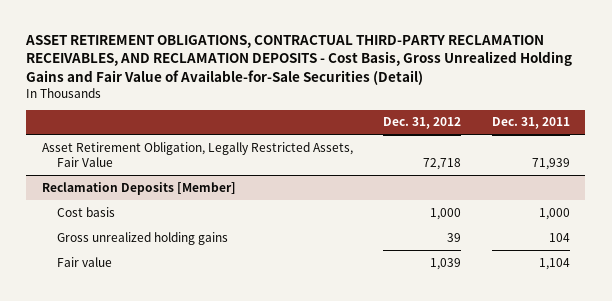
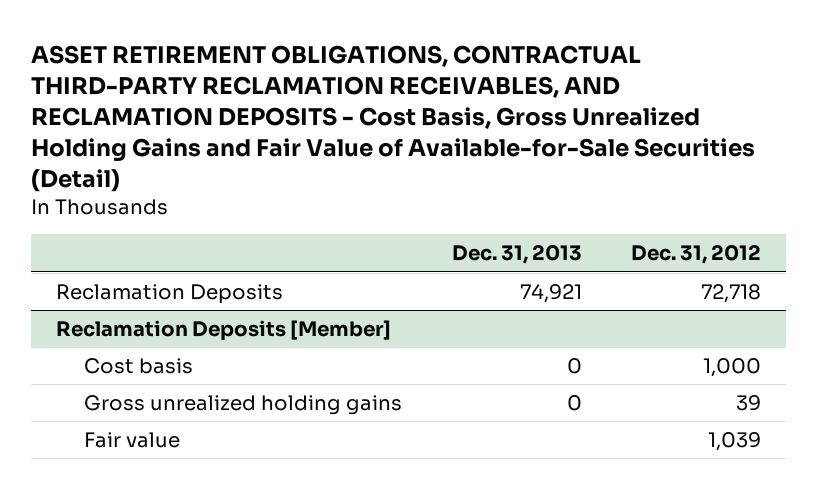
[492,117,571,130] Dec. 31, 2011 -> none
none -> [451,244,582,265] Dec. 31, 2013
[41,141,353,168] Asset Retirement Obligation, Legally Restricted Assets, Fair Value -> [56,284,284,305] Reclamation Deposits

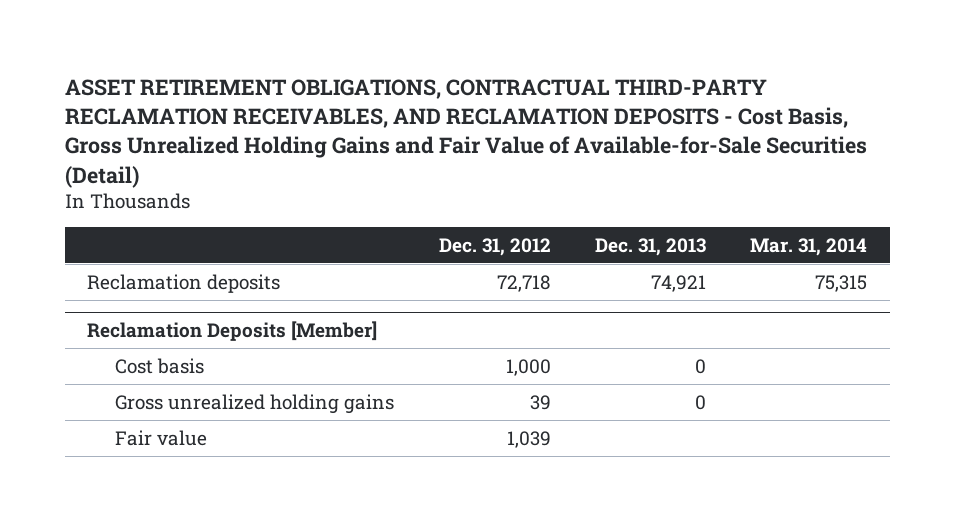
none -> [750,237,868,256] Mar. 31, 2014
[56,284,284,305] Reclamation Deposits -> [87,273,281,293] Reclamation deposits

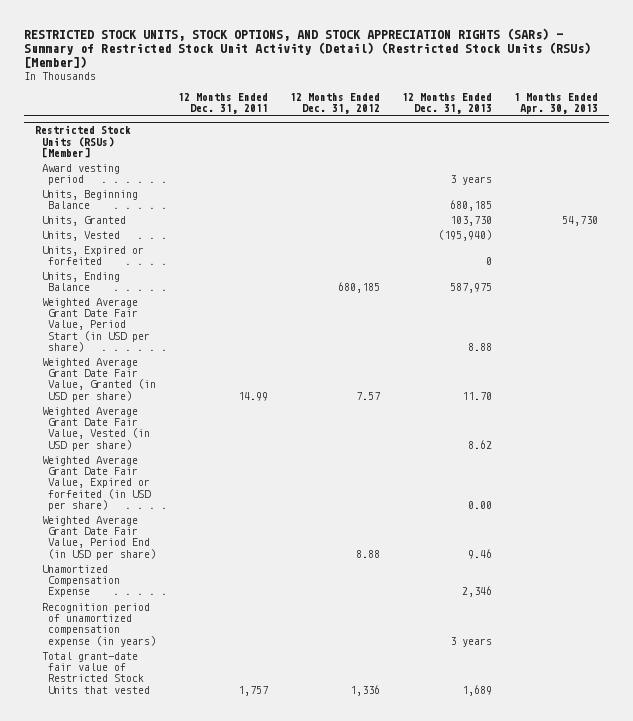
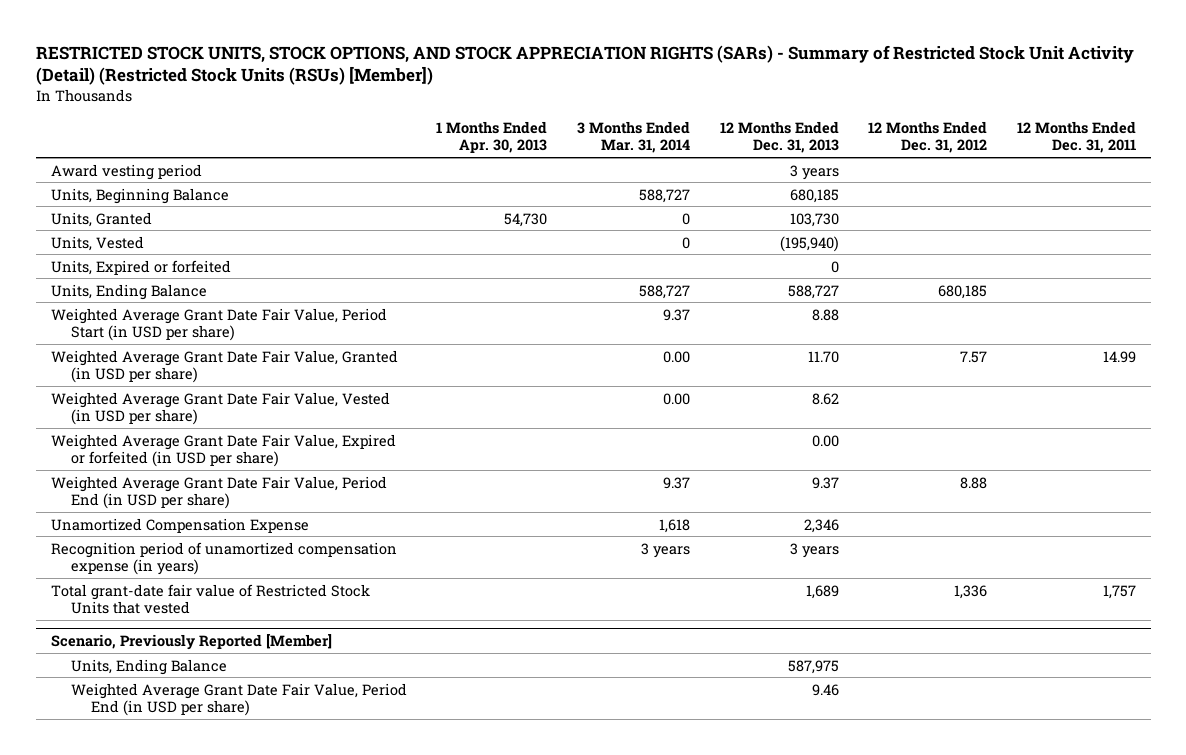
none -> [576,121,690,154] 3 Months Ended Mar. 31, 2014
[35,125,132,159] Restricted Stock Units (RSUs) [Member] -> none
[449,283,492,294] 587,975 -> [787,284,839,299] 588,727
[467,548,492,559] 9.46 -> [811,476,839,489] 9.37
none -> [50,634,332,651] Scenario, Previously Reported [Member]
none -> [70,658,227,675] Units, Ending Balance
none -> [70,682,407,716] Weighted Average Grant Date Fair Value, Period End (in USD per share)

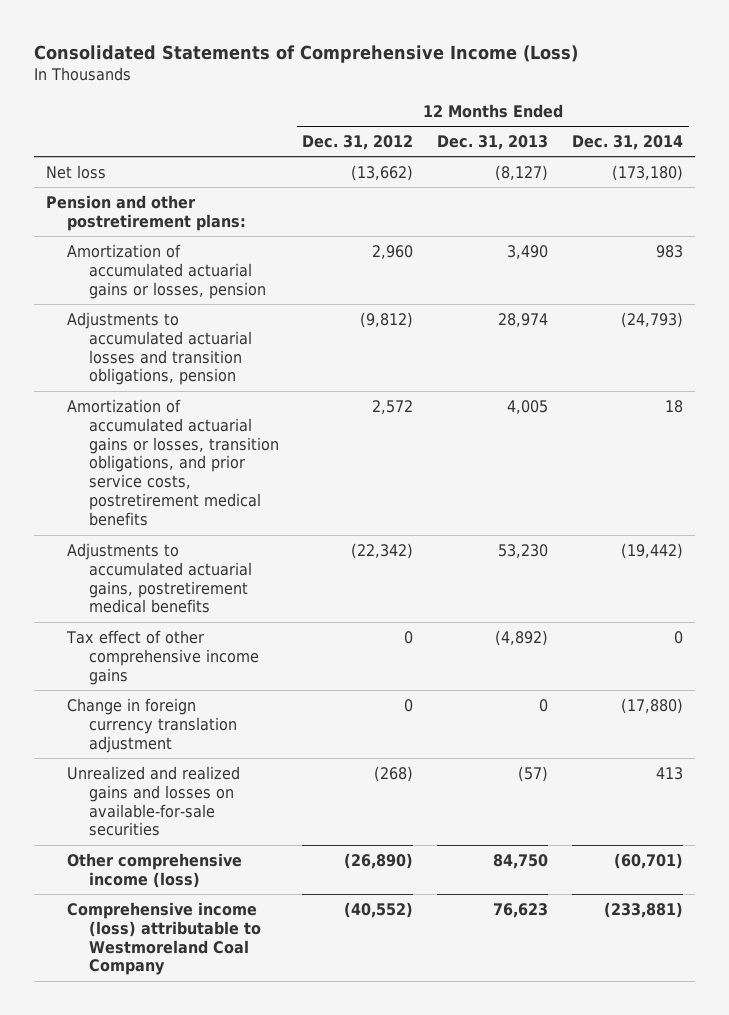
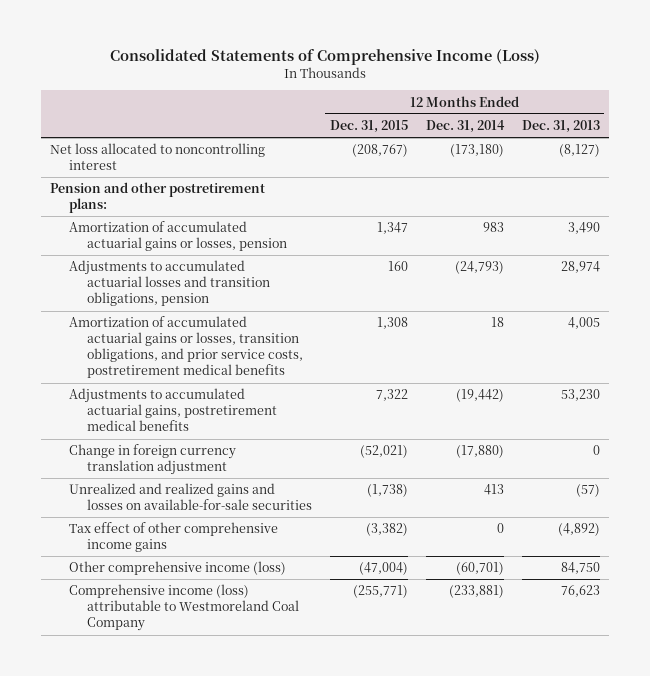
[302,135,414,151] Dec. 31, 2012 -> none
none -> [329,120,408,134] Dec. 31, 2015
[46,164,107,179] Net loss -> [50,143,266,171] Net loss allocated to noncontrolling interest
[66,629,259,685] Tax effect of other comprehensive income gains -> [68,522,278,553] Tax effect of other comprehensive income gains

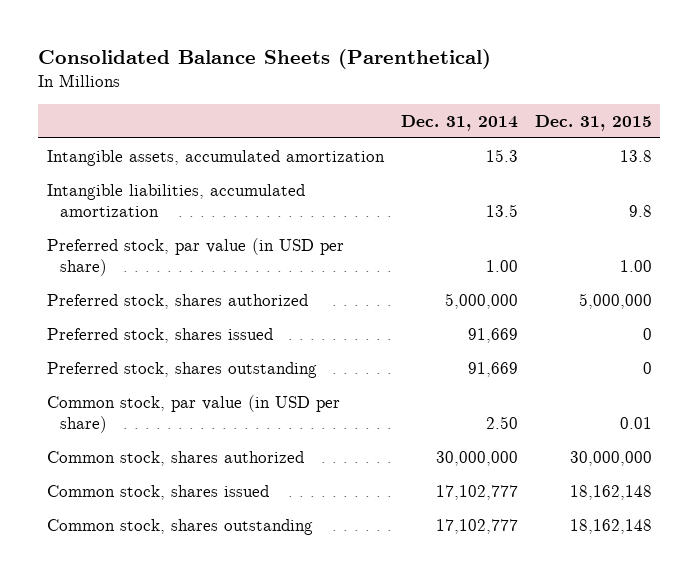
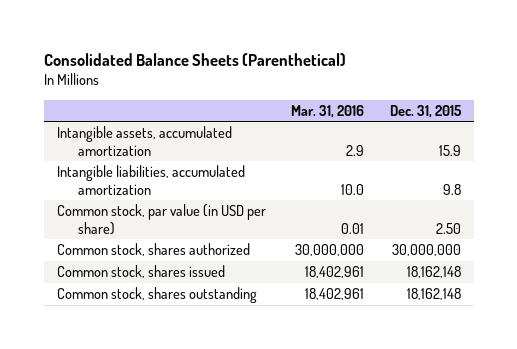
[400,114,518,131] Dec. 31, 2014 -> none
none -> [291,104,365,118] Mar. 31, 2016
[619,149,652,162] 13.8 -> [438,144,461,156] 15.9
[46,237,344,277] Preferred stock, par value (in USD per share) -> none
[46,293,308,309] Preferred stock, shares authorized -> none
[46,327,273,343] Preferred stock, shares issued -> none
[46,361,317,378] Preferred stock, shares outstanding -> none
[619,417,652,430] 0.01 -> [435,222,461,234] 2.50

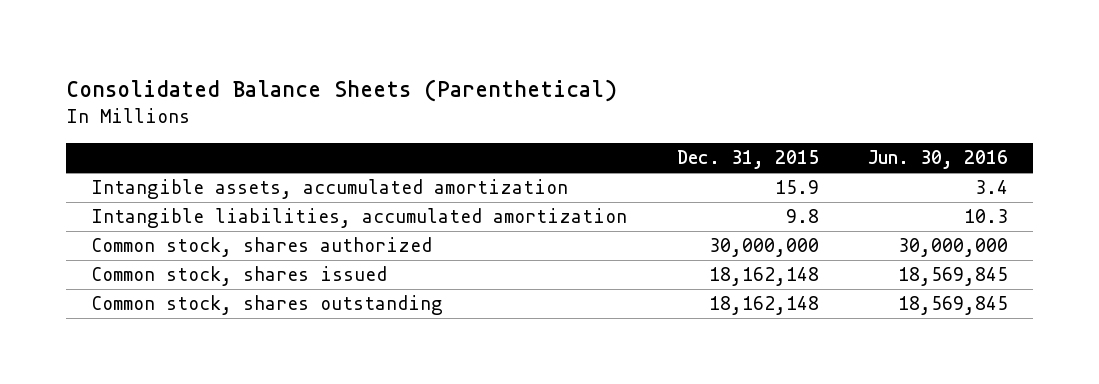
[291,104,365,118] Mar. 31, 2016 -> none
none -> [868,150,1009,170] Jun. 30, 2016
[56,204,266,235] Common stock, par value (in USD per share) -> none

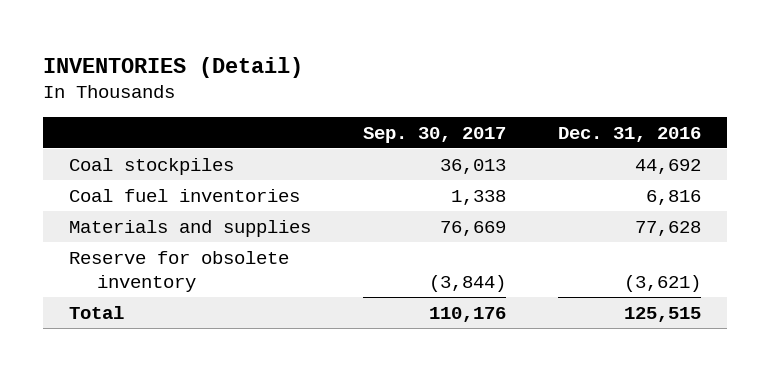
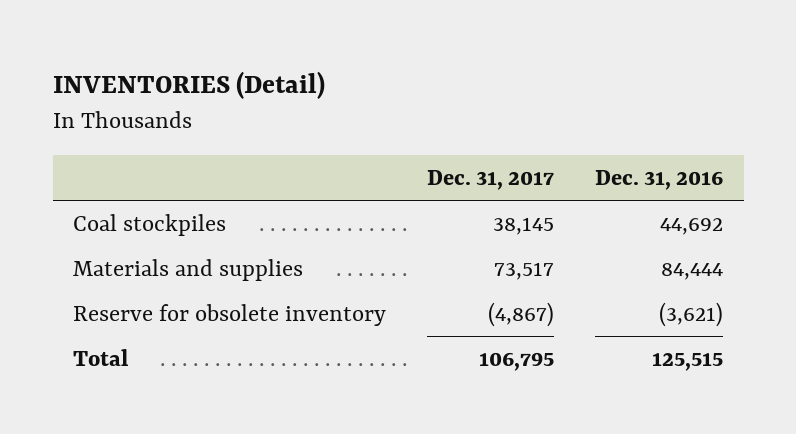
[363,126,507,143] Sep. 30, 2017 -> none
none -> [427,169,555,190] Dec. 31, 2017
[69,188,301,202] Coal fuel inventories -> none
[635,220,702,236] 77,628 -> [661,263,724,281] 84,444

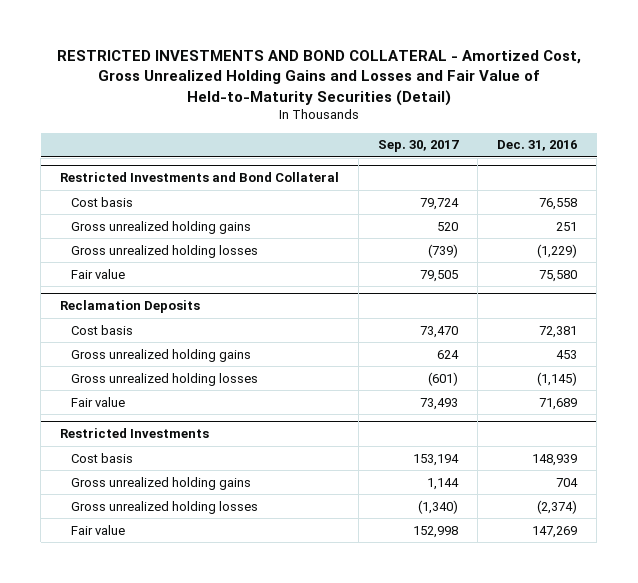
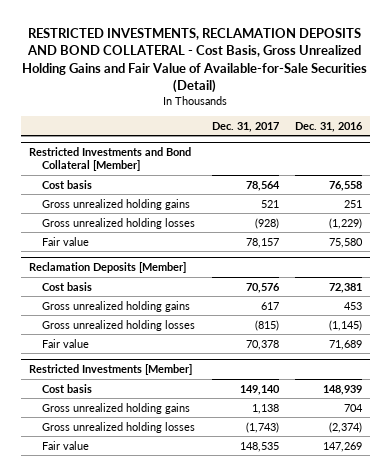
[56,50,581,106] RESTRICTED INVESTMENTS AND BOND COLLATERAL - Amortized Cost, Gross Unrealized Holding Gains and Losses and Fair Value of Held-to-Maturity Securities (Detail) -> [22,27,368,93] RESTRICTED INVESTMENTS, RECLAMATION DEPOSITS AND BOND COLLATERAL - Cost Basis, Gross Unrealized Holding Gains and Fair Value of Available-for-Sale Securities (Detail)
[378,140,460,153] Sep. 30, 2017 -> none
none -> [211,121,279,132] Dec. 31, 2017
[60,172,340,183] Restricted Investments and Bond Collateral -> [28,147,191,172] Restricted Investments and Bond Collateral [Member]
[60,300,201,314] Reclamation Deposits -> [28,262,186,274] Reclamation Deposits [Member]
[60,428,210,439] Restricted Investments -> [28,364,192,376] Restricted Investments [Member]

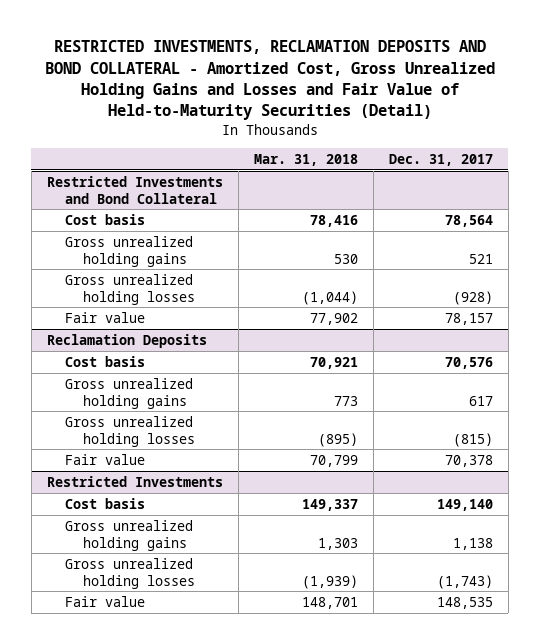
[22,27,368,93] RESTRICTED INVESTMENTS, RECLAMATION DEPOSITS AND BOND COLLATERAL - Cost Basis, Gross Unrealized Holding Gains and Fair Value of Available-for-Sale Securities (Detail) -> [44,40,495,121] RESTRICTED INVESTMENTS, RECLAMATION DEPOSITS AND BOND COLLATERAL - Amortized Cost, Gross Unrealized Holding Gains and Losses and Fair Value of Held-to-Maturity Securities (Detail)
[294,121,363,132] Dec. 31, 2016 -> none
none -> [253,153,358,166] Mar. 31, 2018
[28,147,191,172] Restricted Investments and Bond Collateral [Member] -> [46,175,223,204] Restricted Investments and Bond Collateral
[28,262,186,274] Reclamation Deposits [Member] -> [46,333,207,348] Reclamation Deposits
[28,364,192,376] Restricted Investments [Member] -> [46,475,223,487] Restricted Investments

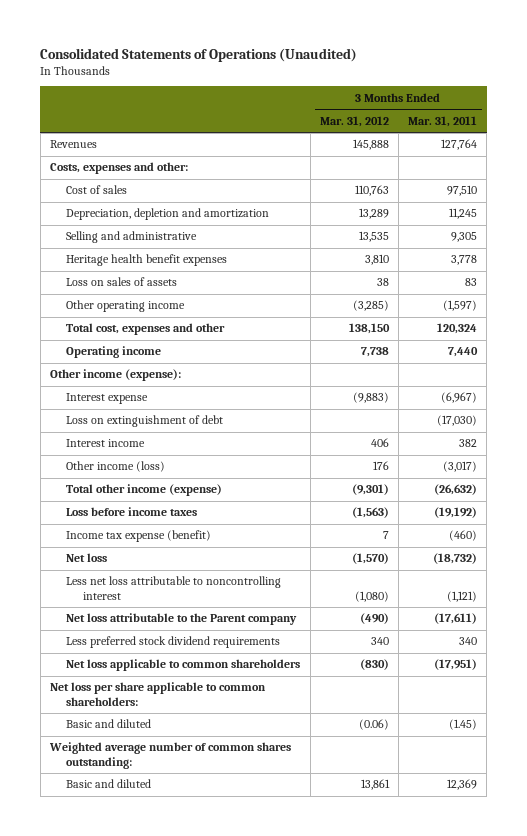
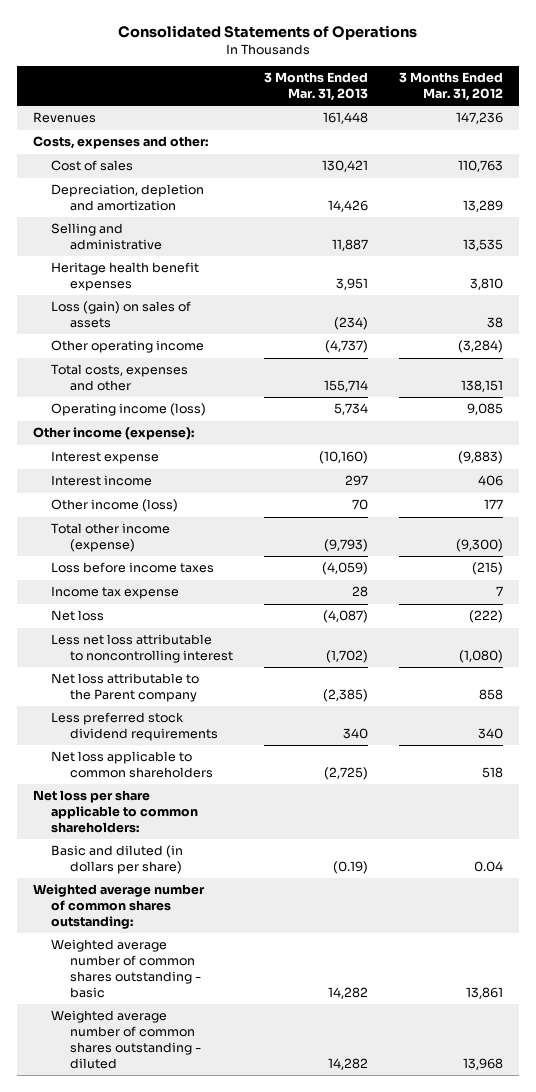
[40,47,358,62] Consolidated Statements of Operations (Unaudited) -> [118,24,418,40] Consolidated Statements of Operations
[408,115,478,127] Mar. 31, 2011 -> none
none -> [264,72,369,102] 3 Months Ended Mar. 31, 2013
[352,139,389,151] 145,888 -> [456,112,504,125] 147,236
[66,277,178,287] Loss on sales of assets -> [51,301,192,329] Loss (gain) on sales of assets
[352,300,389,312] (3,285) -> [458,340,504,354] (3,284)
[66,323,226,336] Total cost, expenses and other -> [51,364,189,392] Total costs, expenses and other
[348,323,390,335] 138,150 -> [461,380,504,393] 138,151
[66,346,162,359] Operating income -> [51,403,207,417] Operating income (loss)
[360,347,389,358] 7,738 -> [467,403,504,416] 9,085
[66,415,224,428] Loss on extinguishment of debt -> none
[372,461,389,471] 176 -> [484,499,504,510] 177
[351,484,389,496] (9,301) -> [456,539,504,553] (9,300)
[351,507,389,519] (1,563) -> [472,562,504,576] (215)
[66,530,212,543] Income tax expense (benefit) -> [51,586,180,600] Income tax expense
[351,553,389,565] (1,570) -> [469,610,504,624] (222)
[359,613,389,625] (490) -> [479,689,504,701] 858
[359,659,389,671] (830) -> [482,767,504,779] 518
[66,719,152,729] Basic and diluted -> [51,845,184,875] Basic and diluted (in dollars per share)
[358,719,389,731] (0.06) -> [474,861,504,873] 0.04
[66,779,152,789] Basic and diluted -> [51,939,201,998] Weighted average number of common shares outstanding - basic
none -> [51,1010,201,1069] Weighted average number of common shares outstanding - diluted

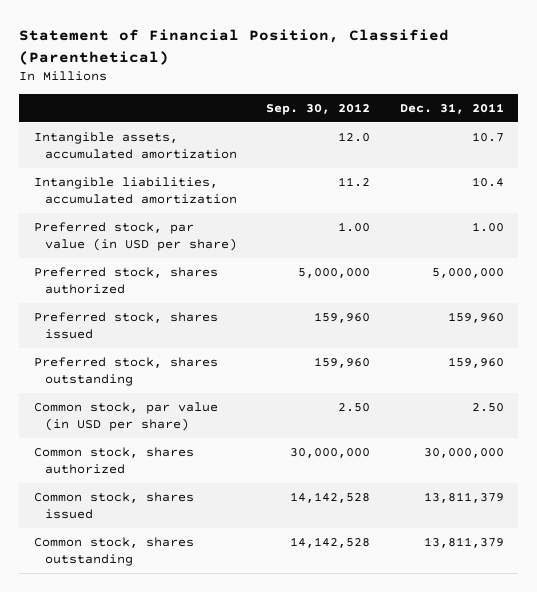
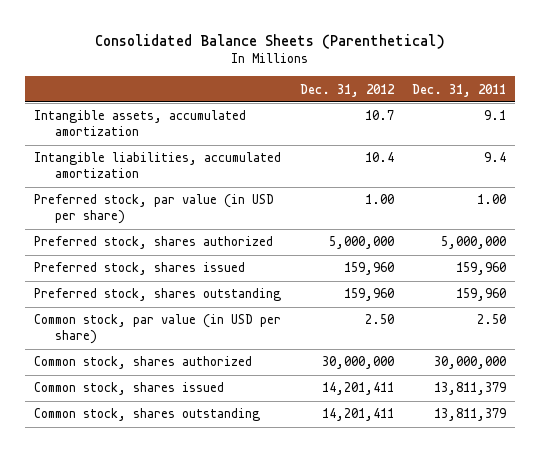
[19,29,450,65] Statement of Financial Position, Classified (Parenthetical) -> [95,33,446,49] Consolidated Balance Sheets (Parenthetical)
[266,102,371,115] Sep. 30, 2012 -> none
none -> [299,83,395,97] Dec. 31, 2012
[471,132,504,143] 10.7 -> [483,110,506,121] 9.1
[471,177,504,188] 10.4 -> [483,152,506,163] 9.4

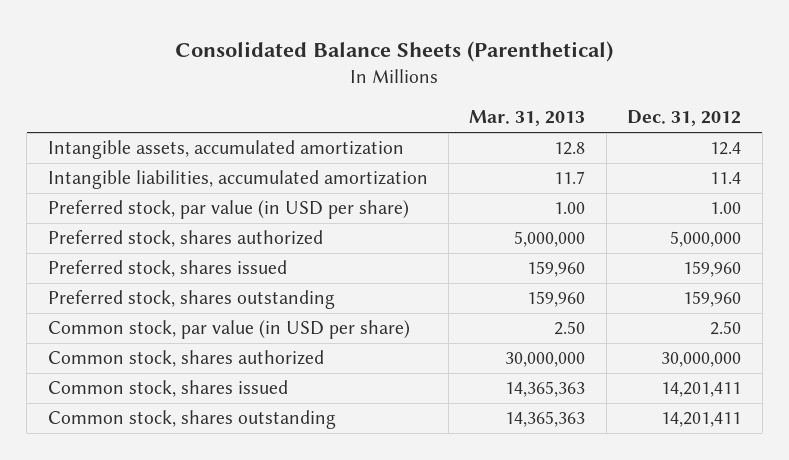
[411,83,506,97] Dec. 31, 2011 -> none
none -> [469,110,586,127] Mar. 31, 2013
[364,110,394,121] 10.7 -> [710,142,742,156] 12.4
[364,152,394,163] 10.4 -> [710,172,742,185] 11.4

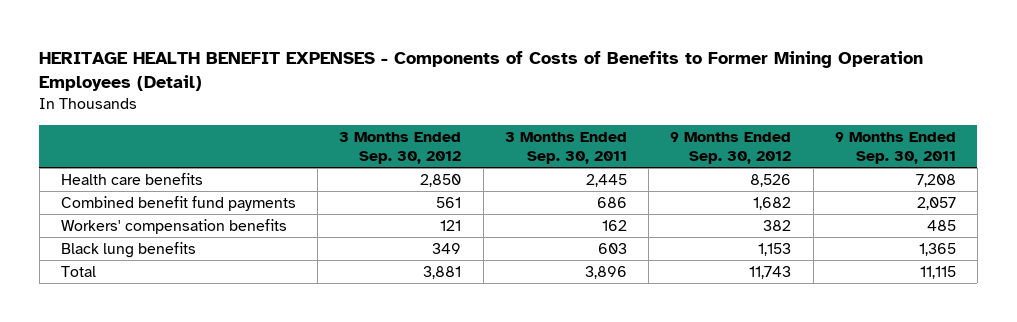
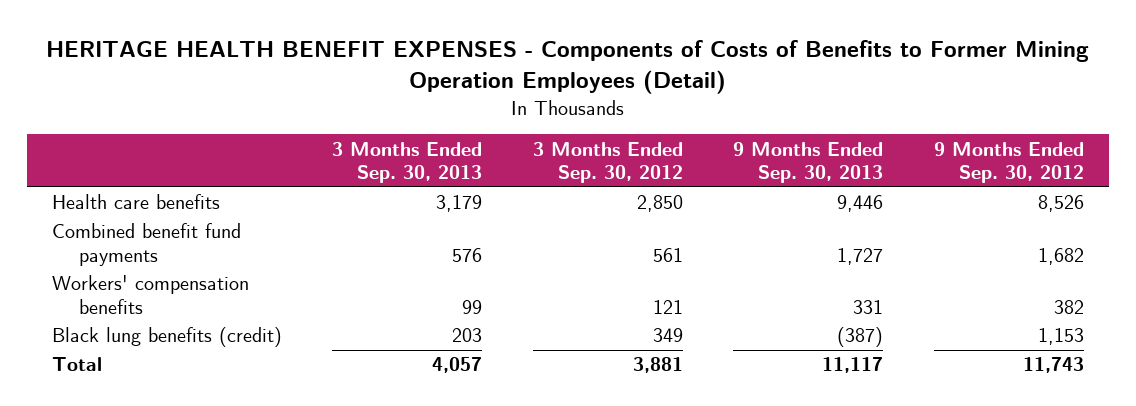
[504,132,627,165] 3 Months Ended Sep. 30, 2011 -> none
[834,132,956,165] 9 Months Ended Sep. 30, 2011 -> none
none -> [332,141,483,184] 3 Months Ended Sep. 30, 2013
none -> [733,141,884,184] 9 Months Ended Sep. 30, 2013
[60,241,196,258] Black lung benefits -> [51,327,282,348] Black lung benefits (credit)

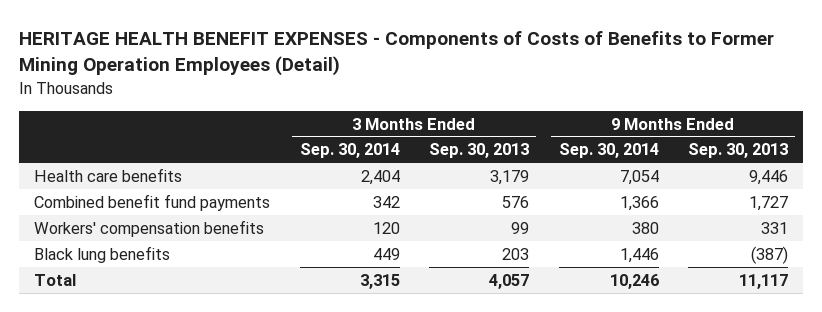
[532,141,683,184] 3 Months Ended Sep. 30, 2012 -> none
[933,141,1084,184] 9 Months Ended Sep. 30, 2012 -> none
none -> [299,143,400,159] Sep. 30, 2014
none -> [558,143,659,159] Sep. 30, 2014
[51,327,282,348] Black lung benefits (credit) -> [34,245,171,263] Black lung benefits

